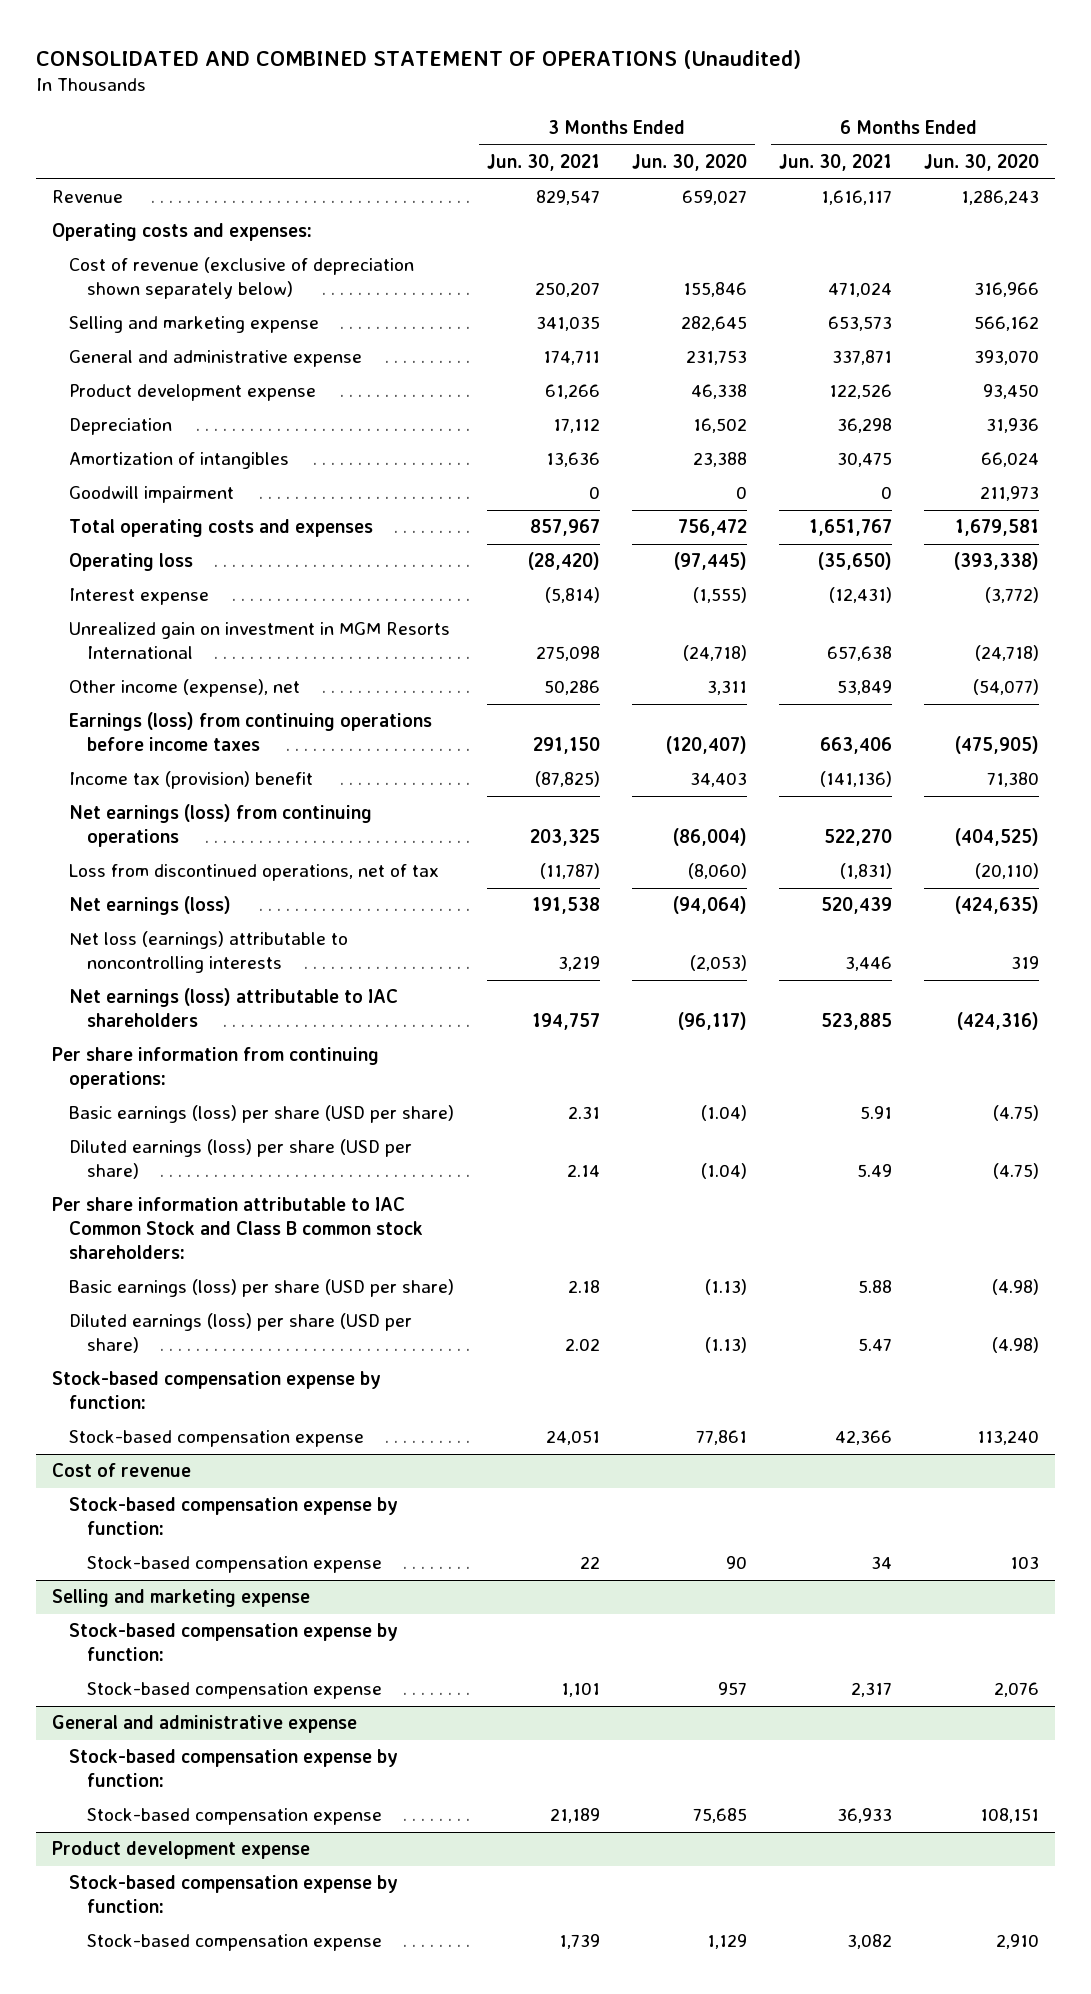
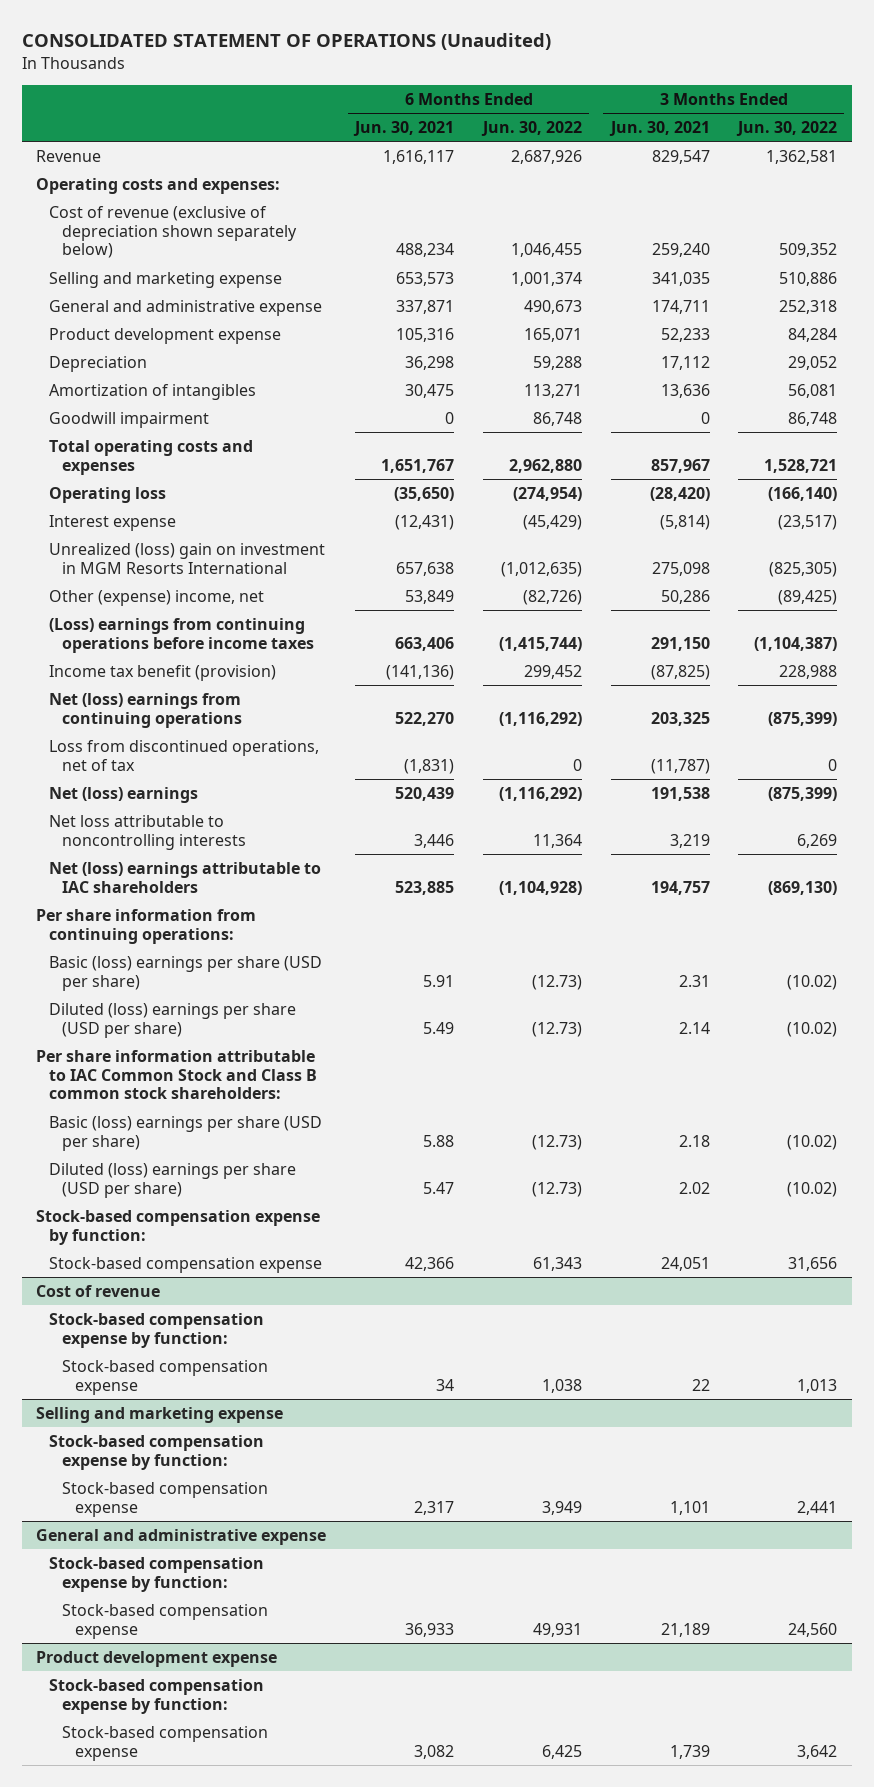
[35,49,801,69] CONSOLIDATED AND COMBINED STATEMENT OF OPERATIONS (Unaudited) -> [22,33,552,51] CONSOLIDATED STATEMENT OF OPERATIONS (Unaudited)
[631,154,747,172] Jun. 30, 2020 -> none
[923,154,1039,172] Jun. 30, 2020 -> none
none -> [480,121,582,137] Jun. 30, 2022
none -> [736,121,838,137] Jun. 30, 2022
[534,282,600,298] 250,207 -> [651,243,710,258] 259,240
[827,282,892,298] 471,024 -> [396,243,455,258] 488,234
[544,384,600,400] 61,266 -> [660,327,710,342] 52,233
[828,384,892,400] 122,526 -> [396,327,455,342] 105,316
[69,622,451,660] Unrealized gain on investment in MGM Resorts International -> [49,542,326,574] Unrealized (loss) gain on investment in MGM Resorts International
[69,679,301,698] Other income (expense), net -> [49,589,265,606] Other (expense) income, net
[69,712,433,752] Earnings (loss) from continuing operations before income taxes -> [49,617,315,653] (Loss) earnings from continuing operations before income taxes
[69,771,314,790] Income tax (provision) benefit -> [49,664,277,681] Income tax benefit (provision)
[69,804,373,848] Net earnings (loss) from continuing operations -> [49,692,243,728] Net (loss) earnings from continuing operations
[69,896,232,916] Net earnings (loss) -> [49,786,199,803] Net (loss) earnings
[69,931,349,974] Net loss (earnings) attributable to noncontrolling interests -> [49,814,247,850] Net loss attributable to noncontrolling interests
[69,988,399,1028] Net earnings (loss) attributable to IAC shareholders -> [49,861,322,893] Net (loss) earnings attributable to IAC shareholders
[69,1105,455,1124] Basic earnings (loss) per share (USD per share) -> [49,955,323,991] Basic (loss) earnings per share (USD per share)
[69,1139,413,1180] Diluted earnings (loss) per share (USD per share) -> [49,1002,297,1038] Diluted (loss) earnings per share (USD per share)
[69,1279,455,1298] Basic earnings (loss) per share (USD per share) -> [49,1115,323,1151] Basic (loss) earnings per share (USD per share)
[69,1313,413,1354] Diluted earnings (loss) per share (USD per share) -> [49,1162,297,1198] Diluted (loss) earnings per share (USD per share)

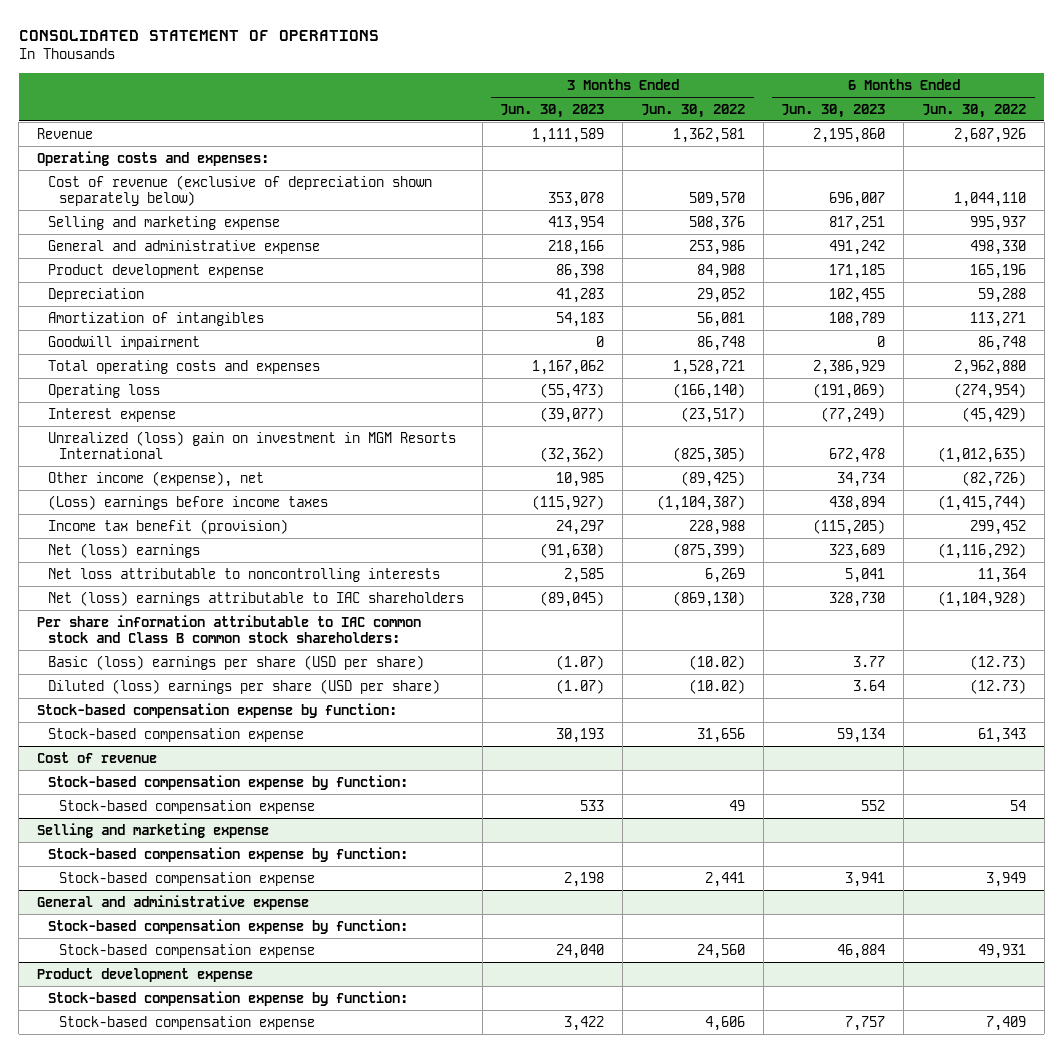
[22,33,552,51] CONSOLIDATED STATEMENT OF OPERATIONS (Unaudited) -> [18,29,379,41] CONSOLIDATED STATEMENT OF OPERATIONS
[353,121,455,137] Jun. 30, 2021 -> none
[608,121,710,137] Jun. 30, 2021 -> none
none -> [500,103,605,118] Jun. 30, 2023
none -> [781,103,886,118] Jun. 30, 2023
[510,243,582,258] 1,046,455 -> [954,191,1027,207] 1,044,110
[779,243,838,258] 509,352 -> [688,191,745,207] 509,570
[510,271,582,286] 1,001,374 -> [970,215,1027,231] 995,937
[779,271,838,286] 510,886 -> [688,215,745,231] 508,376
[523,299,582,314] 490,673 -> [970,239,1027,255] 498,330
[779,299,838,314] 252,318 -> [688,239,745,255] 253,986
[523,327,582,342] 165,071 -> [970,263,1027,279] 165,196
[788,327,838,342] 84,284 -> [696,263,745,279] 84,908
[49,589,265,606] Other (expense) income, net -> [47,470,264,487] Other income (expense), net
[49,617,315,653] (Loss) earnings from continuing operations before income taxes -> [47,494,328,510] (Loss) earnings before income taxes
[49,692,243,728] Net (loss) earnings from continuing operations -> none
[49,739,320,771] Loss from discontinued operations, net of tax -> none
[49,955,323,991] Basic (loss) earnings per share (USD per share) -> none
[49,1002,297,1038] Diluted (loss) earnings per share (USD per share) -> none
[36,1049,318,1100] Per share information attributable to IAC Common Stock and Class B common stock shareholders: -> none
[36,908,257,944] Per share information from continuing operations: -> [37,614,422,643] Per share information attributable to IAC common stock and Class B common stock shareholders:
[541,1378,582,1393] 1,038 -> [1010,799,1027,811] 54
[797,1378,838,1393] 1,013 -> [728,799,745,811] 49
[541,1744,582,1759] 6,425 -> [986,1015,1027,1031] 7,409
[797,1744,838,1759] 3,642 -> [704,1015,745,1031] 4,606

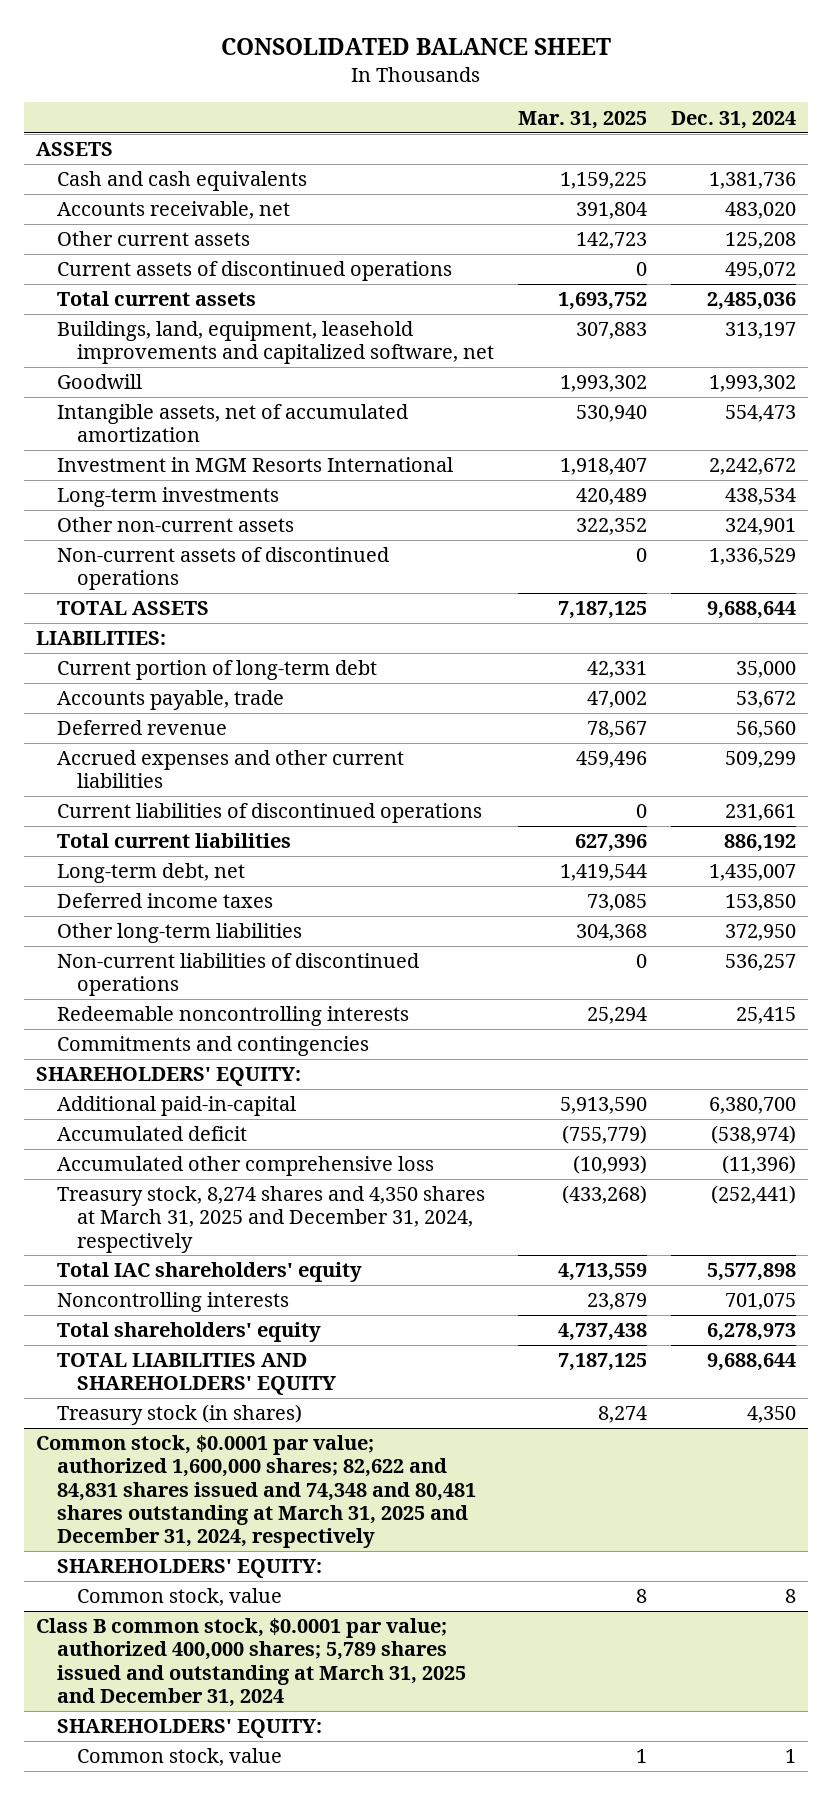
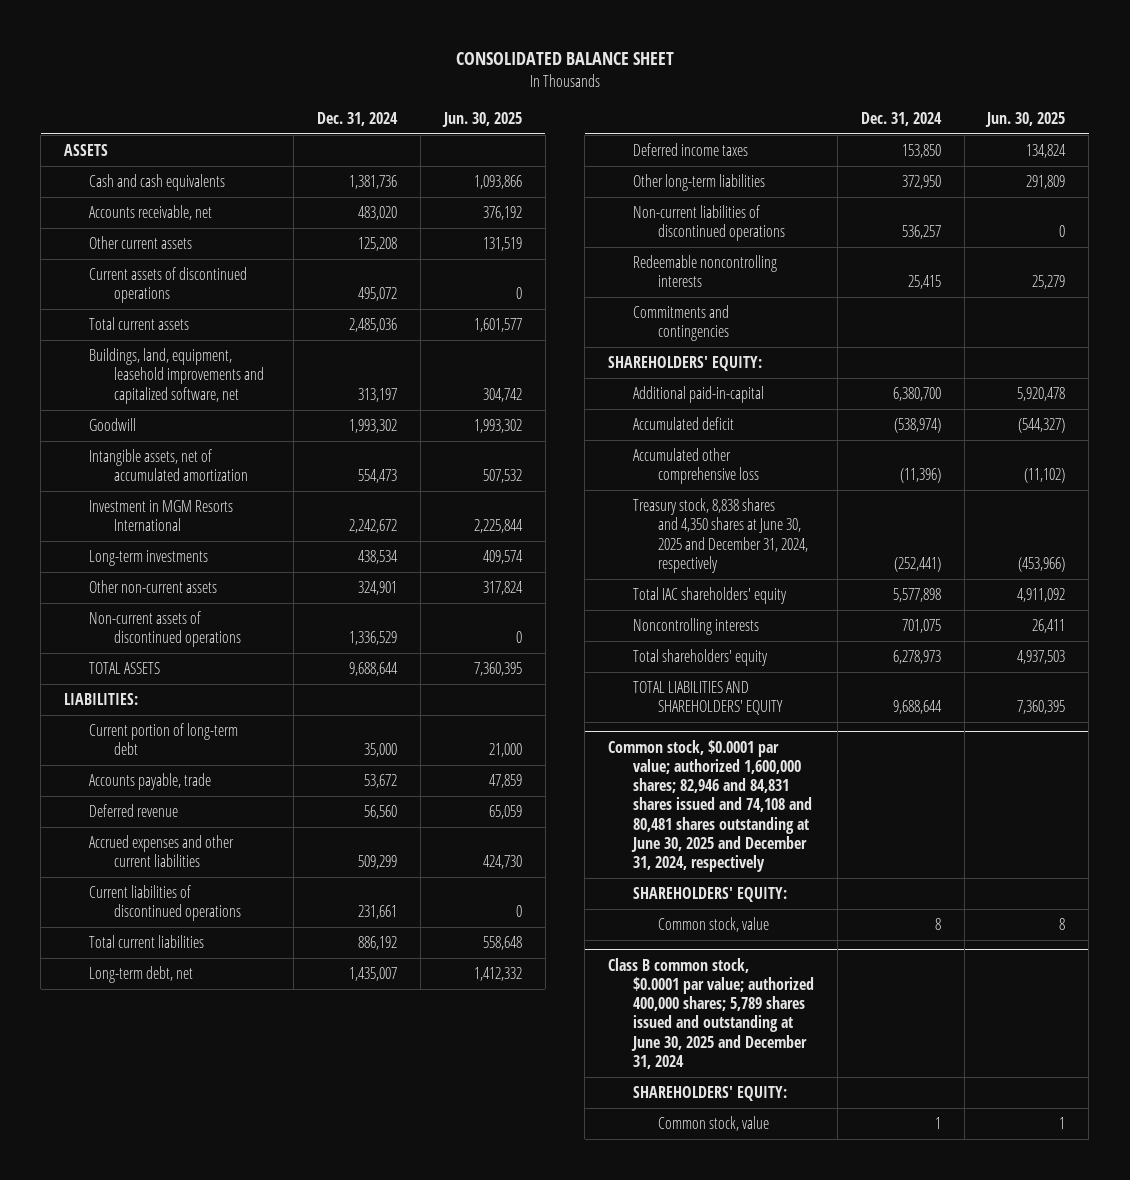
[518,110,648,129] Mar. 31, 2025 -> none
none -> [441,111,522,127] Jun. 30, 2025
[56,1186,485,1253] Treasury stock, 8,274 shares and 4,350 shares at March 31, 2025 and December 31, 2024, respectively -> [633,498,809,573] Treasury stock, 8,838 shares and 4,350 shares at June 30, 2025 and December 31, 2024, respectively
[56,1404,302,1426] Treasury stock (in shares) -> none
[36,1435,476,1548] Common stock, $0.0001 par value; authorized 1,600,000 shares; 82,622 and 84,831 shares issued and 74,348 and 80,481 shares outstanding at March 31, 2025 and December 31, 2024, respectively -> [607,739,813,872] Common stock, $0.0001 par value; authorized 1,600,000 shares; 82,946 and 84,831 shares issued and 74,108 and 80,481 shares outstanding at June 30, 2025 and December 31, 2024, respectively
[36,1618,466,1707] Class B common stock, $0.0001 par value; authorized 400,000 shares; 5,789 shares issued and outstanding at March 31, 2025 and December 31, 2024 -> [607,957,815,1069] Class B common stock, $0.0001 par value; authorized 400,000 shares; 5,789 shares issued and outstanding at June 30, 2025 and December 31, 2024

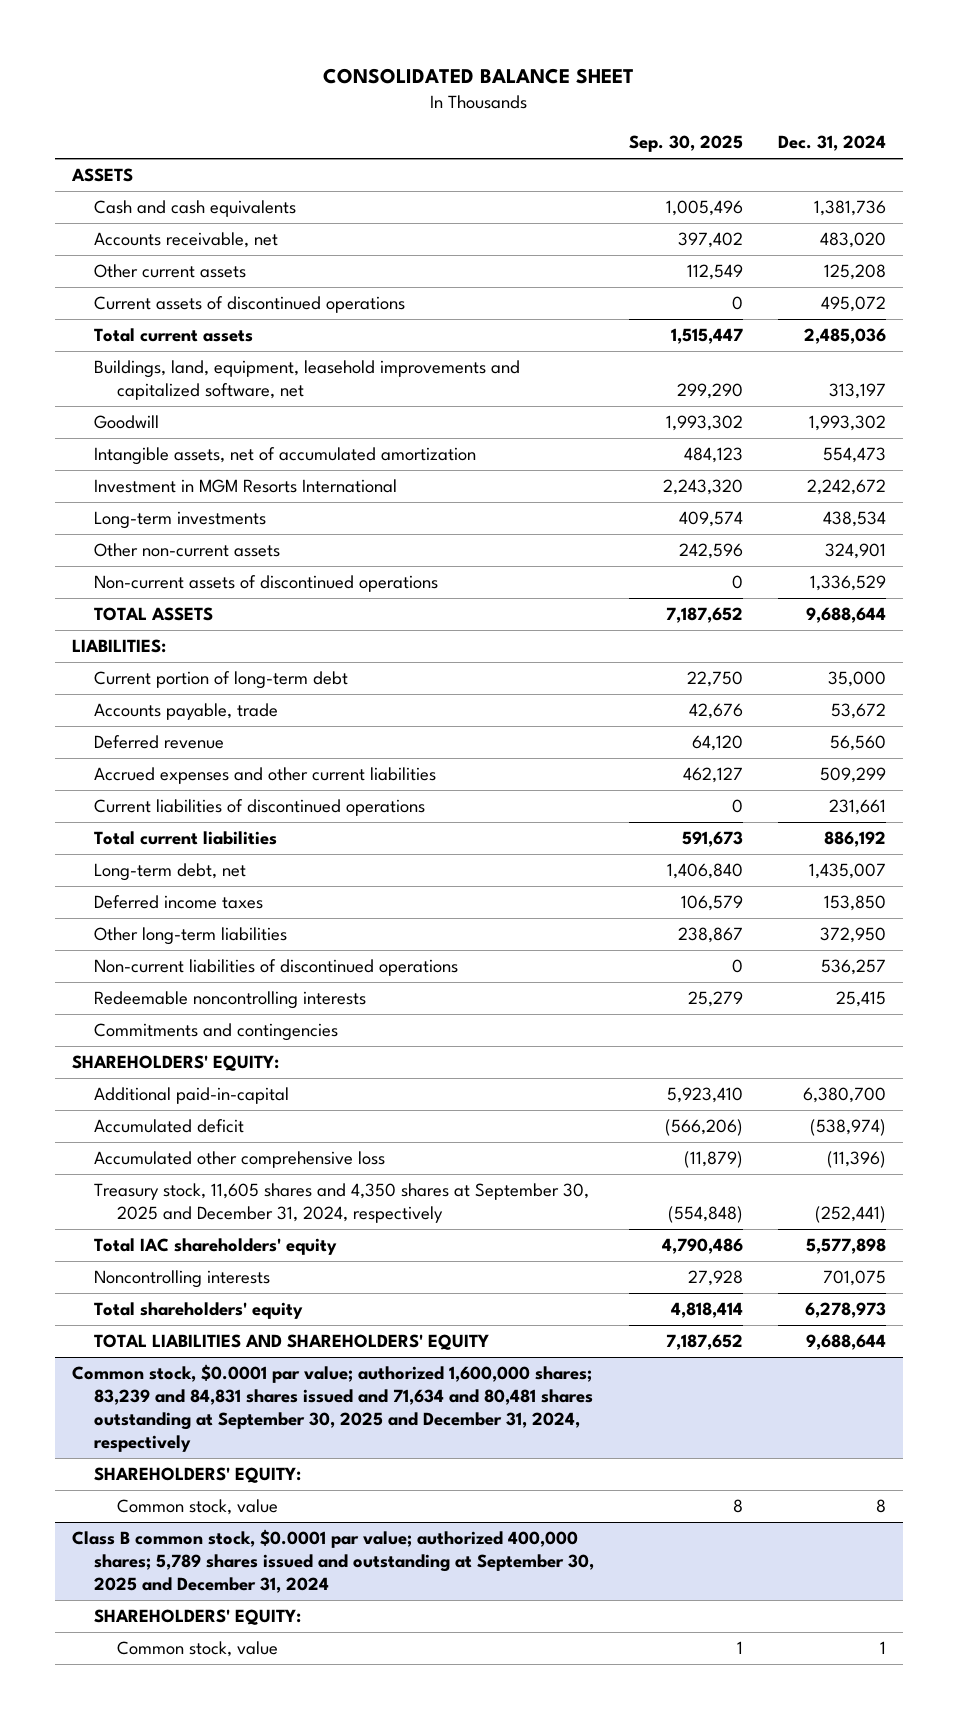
[441,111,522,127] Jun. 30, 2025 -> none
none -> [628,135,743,153] Sep. 30, 2025
[633,498,809,573] Treasury stock, 8,838 shares and 4,350 shares at June 30, 2025 and December 31, 2024, respectively -> [94,1183,590,1224] Treasury stock, 11,605 shares and 4,350 shares at September 30, 2025 and December 31, 2024, respectively
[607,739,813,872] Common stock, $0.0001 par value; authorized 1,600,000 shares; 82,946 and 84,831 shares issued and 74,108 and 80,481 shares outstanding at June 30, 2025 and December 31, 2024, respectively -> [71,1364,594,1453] Common stock, $0.0001 par value; authorized 1,600,000 shares; 83,239 and 84,831 shares issued and 71,634 and 80,481 shares outstanding at September 30, 2025 and December 31, 2024, respectively
[607,957,815,1069] Class B common stock, $0.0001 par value; authorized 400,000 shares; 5,789 shares issued and outstanding at June 30, 2025 and December 31, 2024 -> [71,1529,595,1594] Class B common stock, $0.0001 par value; authorized 400,000 shares; 5,789 shares issued and outstanding at September 30, 2025 and December 31, 2024

